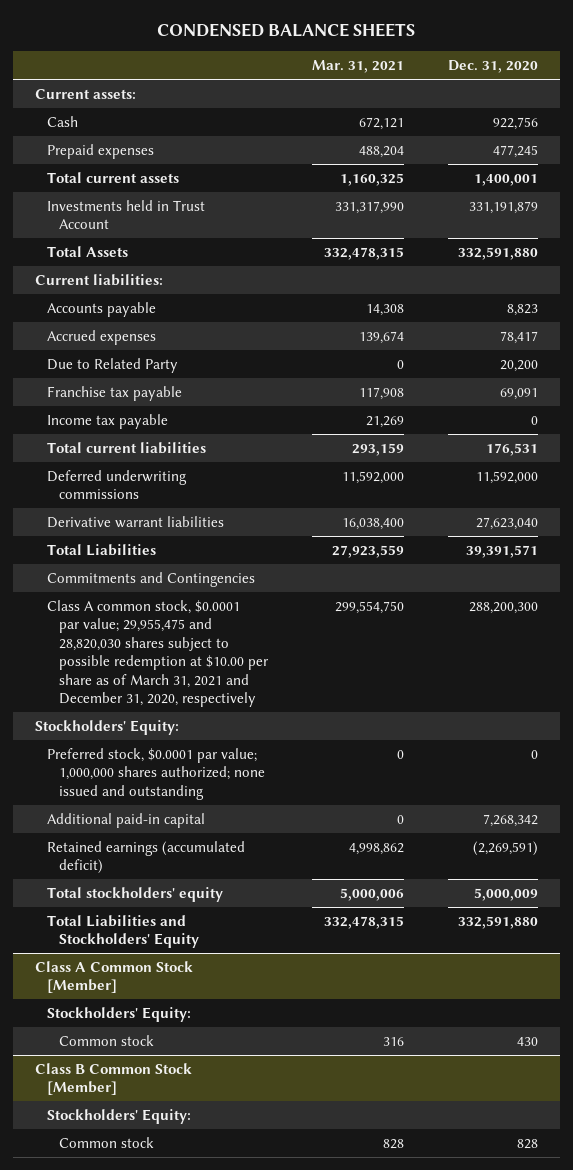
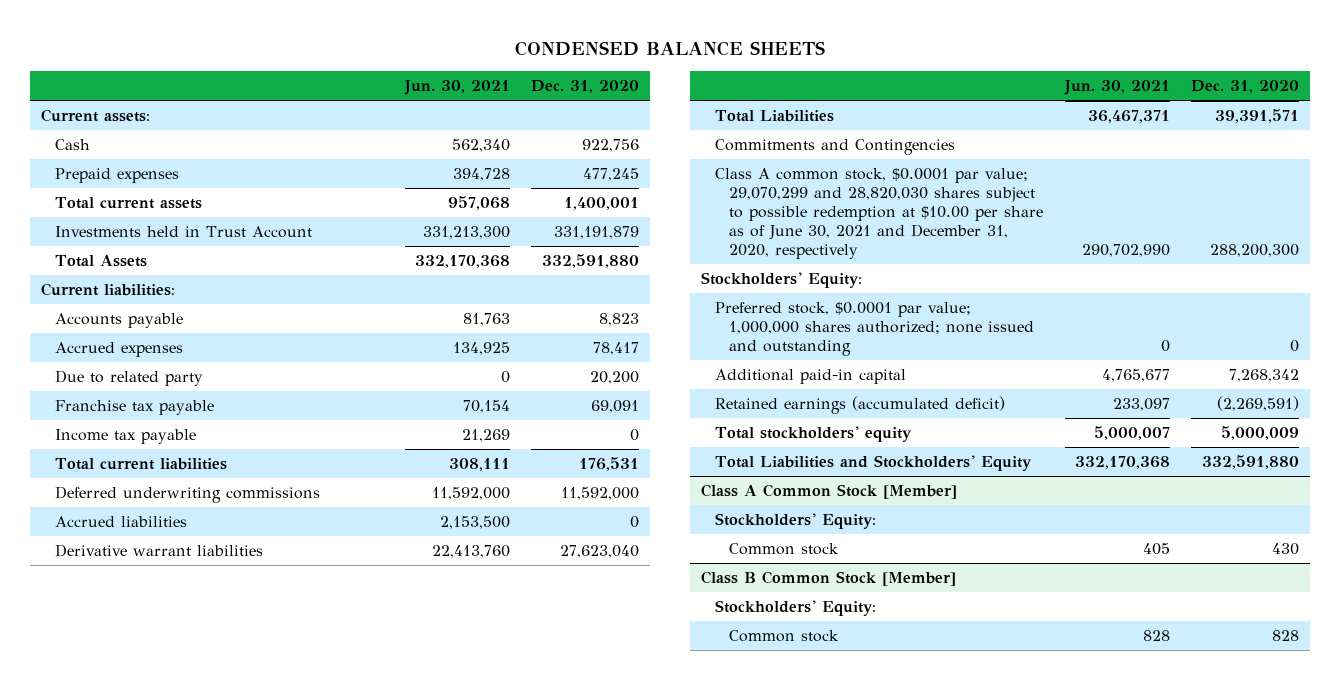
[311,60,404,74] Mar. 31, 2021 -> none
none -> [403,79,510,95] Jun. 30, 2021
[46,357,178,373] Due to Related Party -> [54,370,203,387] Due to related party
none -> [54,516,187,528] Accrued liabilities
[46,599,269,708] Class A common stock, $0.0001 par value; 29,955,475 and 28,820,030 shares subject to possible redemption at $10.00 per share as of March 31, 2021 and December 31, 2020, respectively -> [715,168,1044,260] Class A common stock, $0.0001 par value; 29,070,299 and 28,820,030 shares subject to possible redemption at $10.00 per share as of June 30, 2021 and December 31, 2020, respectively

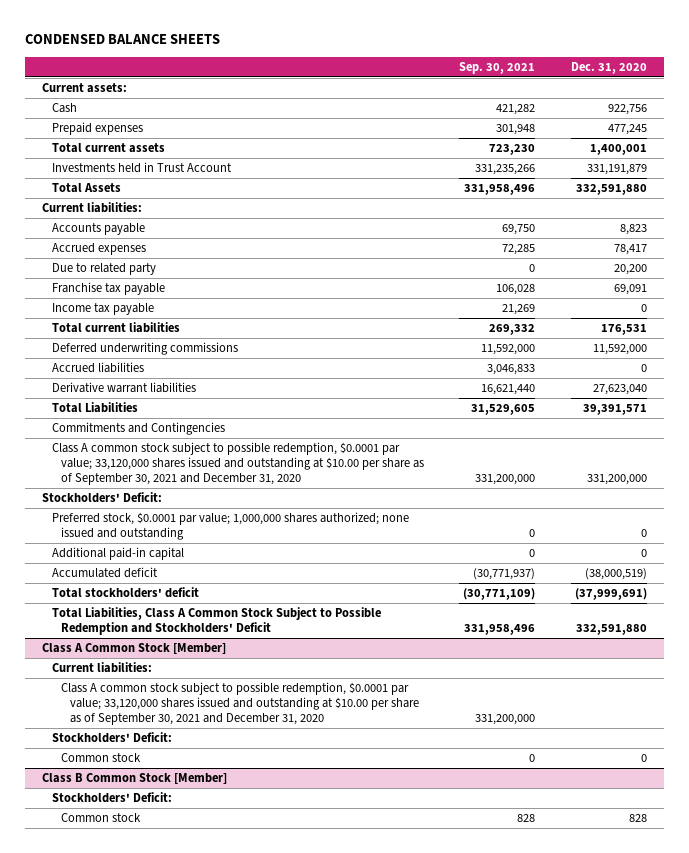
[403,79,510,95] Jun. 30, 2021 -> none
none -> [459,62,536,75] Sep. 30, 2021
[715,168,1044,260] Class A common stock, $0.0001 par value; 29,070,299 and 28,820,030 shares subject to possible redemption at $10.00 per share as of June 30, 2021 and December 31, 2020, respectively -> [51,442,425,486] Class A common stock subject to possible redemption, $0.0001 par value; 33,120,000 shares issued and outstanding at $10.00 per share as of September 30, 2021 and December 31, 2020
[1210,244,1300,258] 288,200,300 -> [586,474,647,486] 331,200,000
[700,272,862,289] Stockholders' Equity: -> [42,492,163,504] Stockholders' Deficit:
[1229,369,1300,383] 7,268,342 -> [640,549,647,558] 0
[715,396,1006,415] Retained earnings (accumulated deficit) -> [51,567,158,579] Accumulated deficit
[1217,396,1300,412] (2,269,591) -> [584,568,647,581] (38,000,519)
[715,426,913,443] Total stockholders' equity -> [51,587,199,599] Total stockholders' deficit
[1221,426,1300,441] 5,000,009 -> [574,588,647,601] (37,999,691)
[715,455,1033,472] Total Liabilities and Stockholders' Equity -> [51,607,381,636] Total Liabilities, Class A Common Stock Subject to Possible Redemption and Stockholders' Deficit
none -> [51,662,152,674] Current liabilities:
none -> [61,682,420,726] Class A common stock subject to possible redemption, $0.0001 par value; 33,120,000 shares issued and outstanding at $10.00 per share as of September 30, 2021 and December 31, 2020
[715,513,877,530] Stockholders' Equity: -> [51,732,172,744] Stockholders' Deficit:
[1272,543,1300,556] 430 -> [640,754,647,763] 0
[715,600,877,617] Stockholders' Equity: -> [51,792,172,804] Stockholders' Deficit:

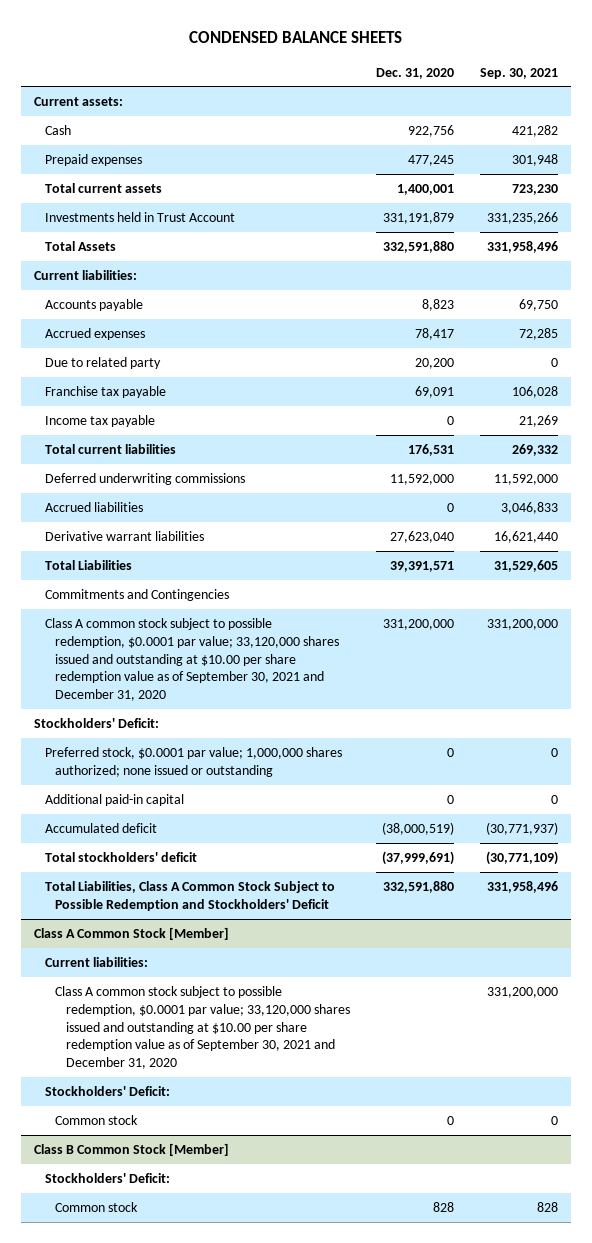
[51,442,425,486] Class A common stock subject to possible redemption, $0.0001 par value; 33,120,000 shares issued and outstanding at $10.00 per share as of September 30, 2021 and December 31, 2020 -> [44,618,340,702] Class A common stock subject to possible redemption, $0.0001 par value; 33,120,000 shares issued and outstanding at $10.00 per share redemption value as of September 30, 2021 and December 31, 2020
[51,512,409,541] Preferred stock, $0.0001 par value; 1,000,000 shares authorized; none issued and outstanding -> [44,747,342,777] Preferred stock, $0.0001 par value; 1,000,000 shares authorized; none issued or outstanding
[61,682,420,726] Class A common stock subject to possible redemption, $0.0001 par value; 33,120,000 shares issued and outstanding at $10.00 per share as of September 30, 2021 and December 31, 2020 -> [55,986,351,1070] Class A common stock subject to possible redemption, $0.0001 par value; 33,120,000 shares issued and outstanding at $10.00 per share redemption value as of September 30, 2021 and December 31, 2020

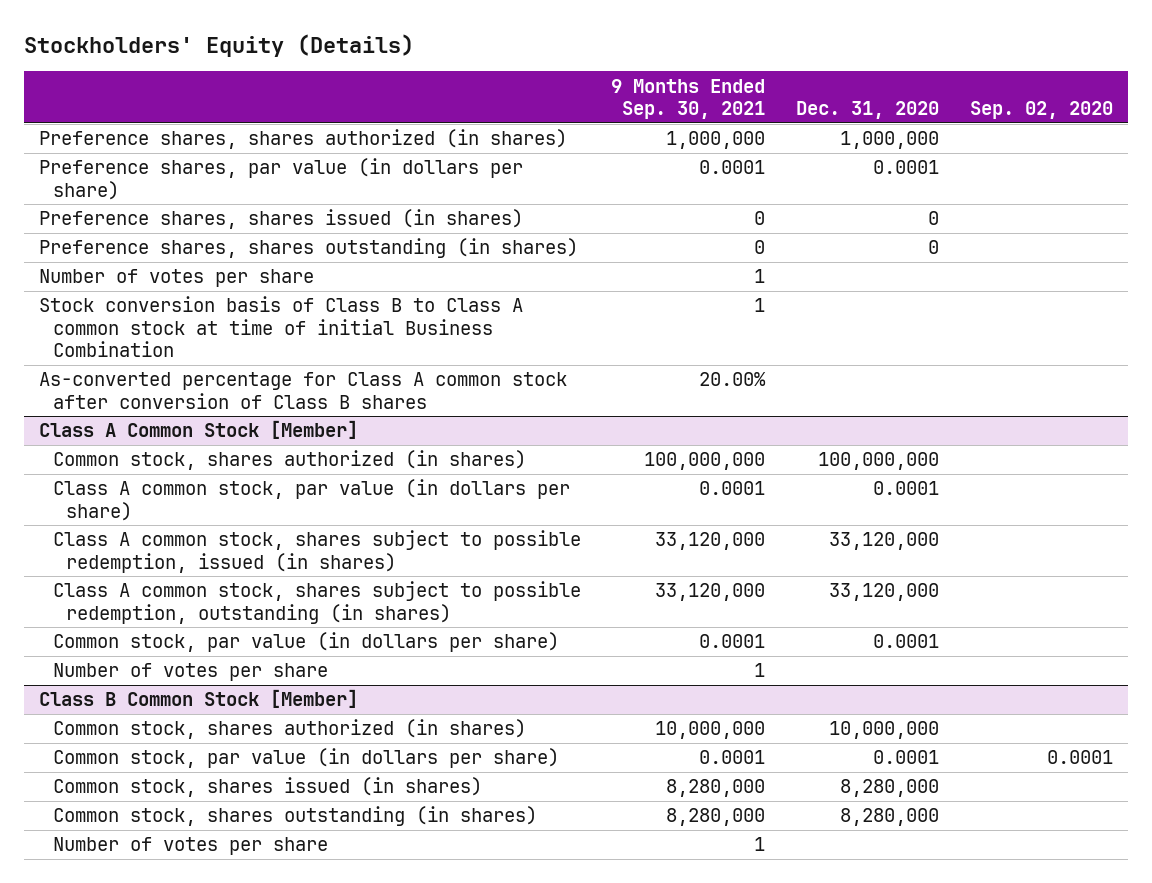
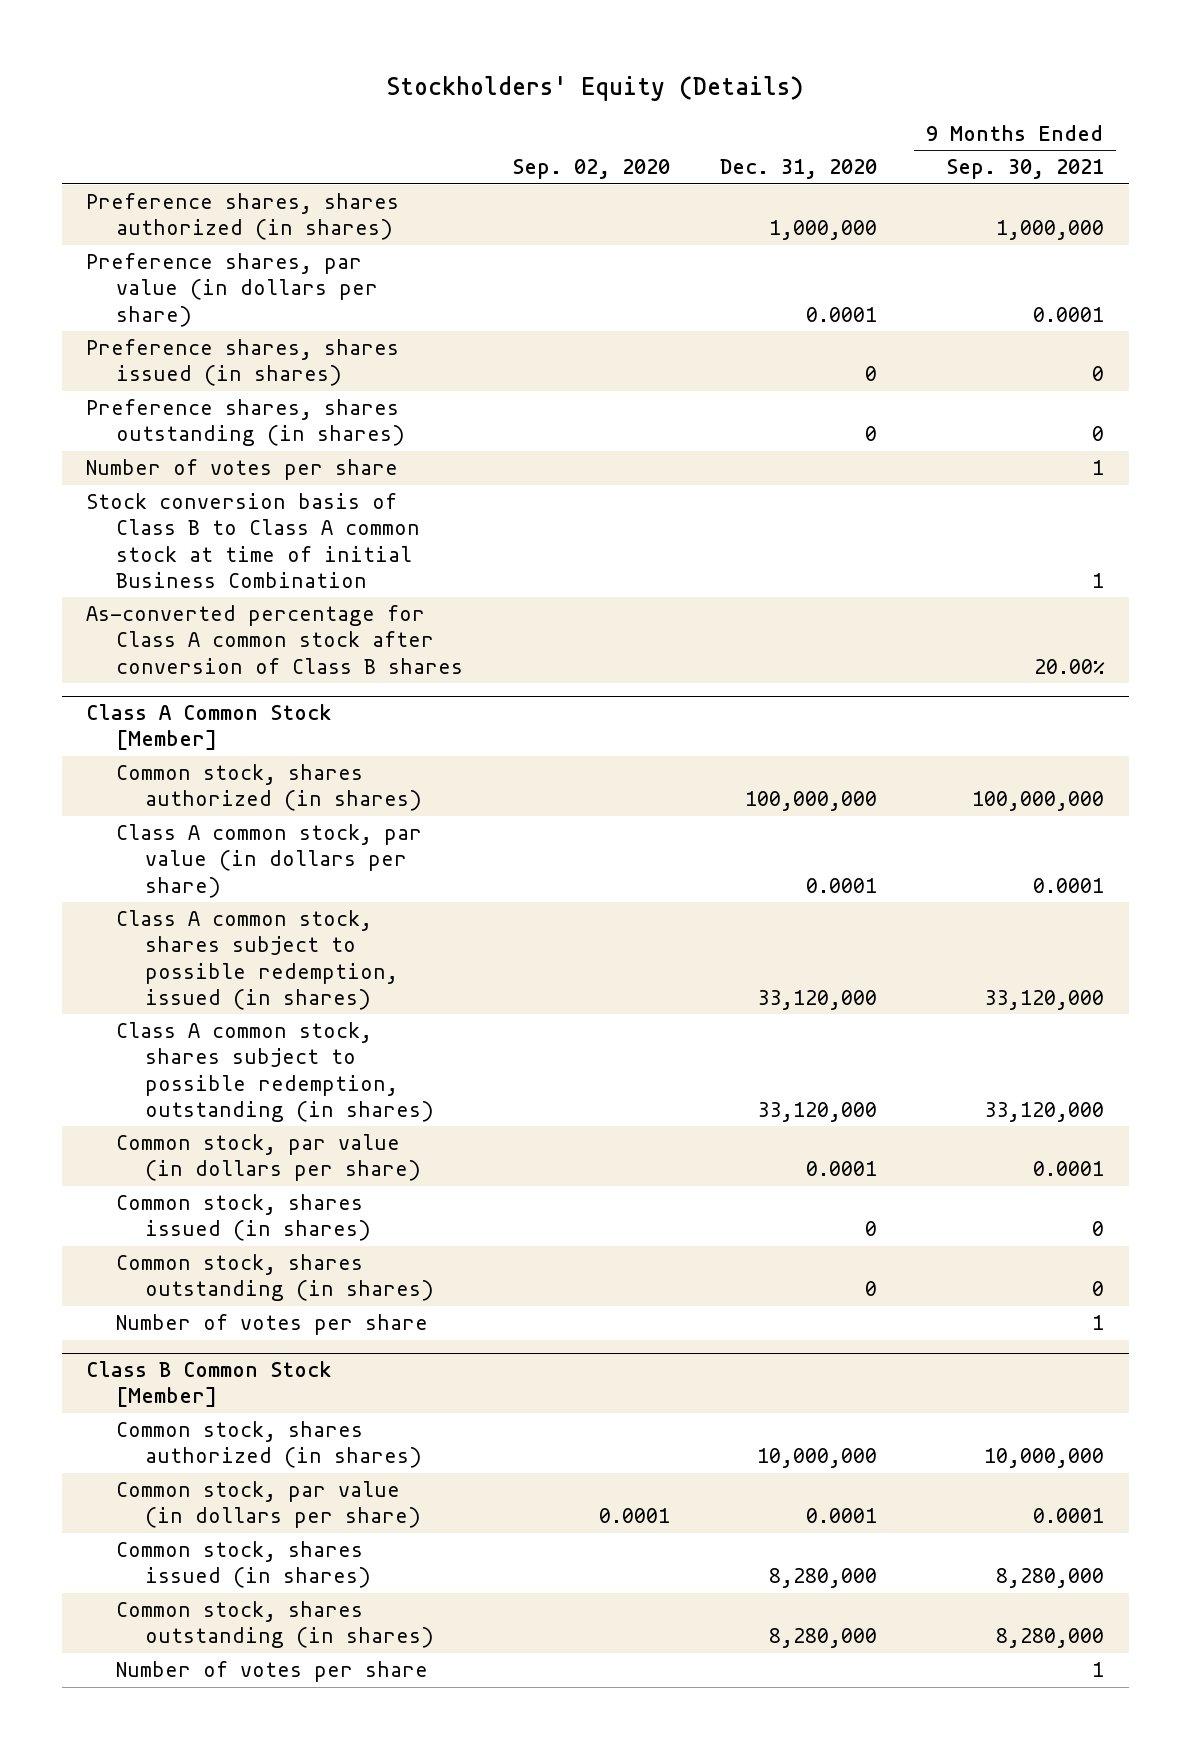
none -> [115,1194,371,1242] Common stock, shares issued (in shares)
none -> [115,1254,434,1302] Common stock, shares outstanding (in shares)

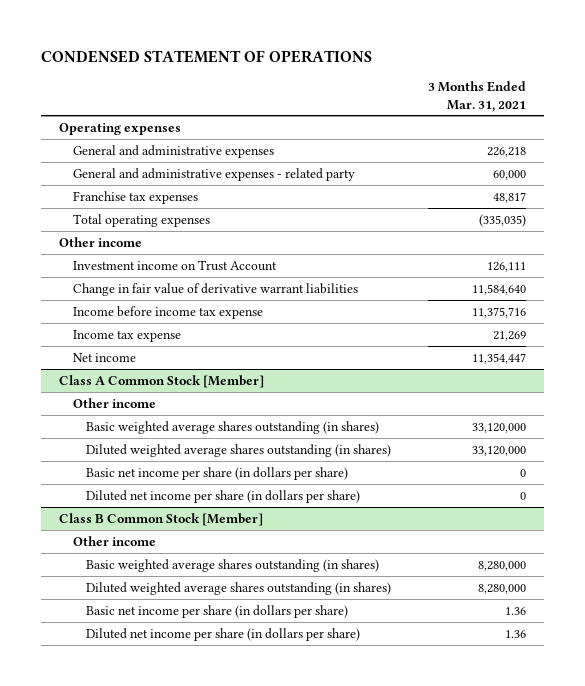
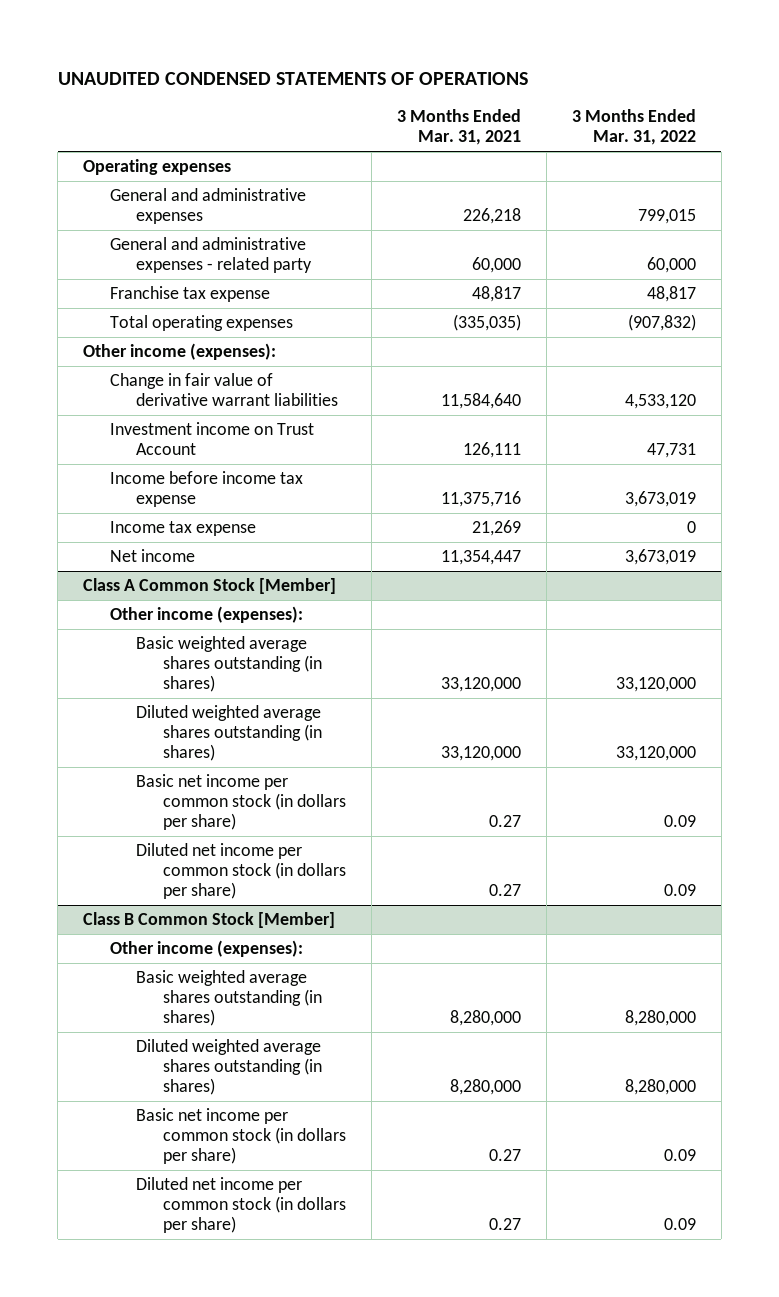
[40,49,372,63] CONDENSED STATEMENT OF OPERATIONS -> [57,71,528,85] UNAUDITED CONDENSED STATEMENTS OF OPERATIONS
none -> [571,109,696,146] 3 Months Ended Mar. 31, 2022
[72,190,198,204] Franchise tax expenses -> [109,286,270,303] Franchise tax expense
[58,236,142,247] Other income -> [83,343,277,361] Other income (expenses):
[72,259,277,271] Investment income on Trust Account -> [109,422,314,456] Investment income on Trust Account
[72,397,156,408] Other income -> [109,606,303,624] Other income (expenses):
[86,466,349,480] Basic net income per share (in dollars per share) -> [136,774,346,831] Basic net income per common stock (in dollars per share)
[519,468,526,477] 0 -> [488,815,521,828] 0.27
[86,489,361,503] Diluted net income per share (in dollars per share) -> [136,843,346,900] Diluted net income per common stock (in dollars per share)
[519,491,526,500] 0 -> [488,884,521,897] 0.27
[72,535,156,546] Other income -> [109,940,303,958] Other income (expenses):
[86,604,349,618] Basic net income per share (in dollars per share) -> [136,1108,346,1165] Basic net income per common stock (in dollars per share)
[504,606,526,615] 1.36 -> [488,1149,521,1162] 0.27
[86,627,361,641] Diluted net income per share (in dollars per share) -> [136,1177,346,1234] Diluted net income per common stock (in dollars per share)
[504,629,526,638] 1.36 -> [488,1218,521,1231] 0.27

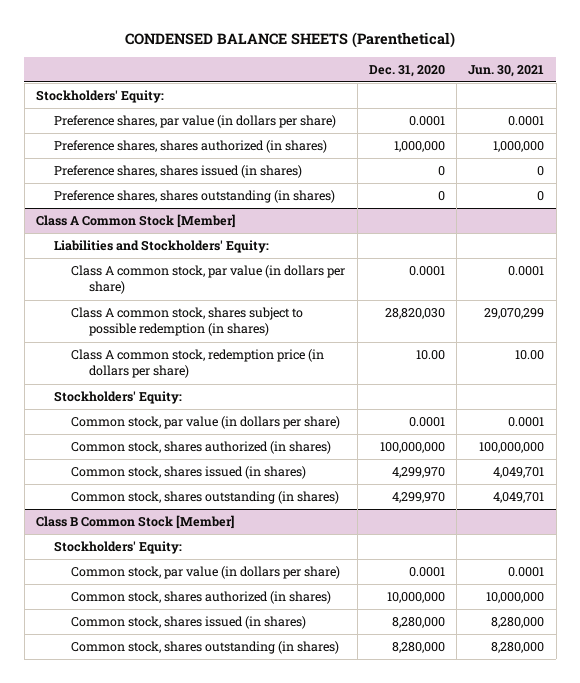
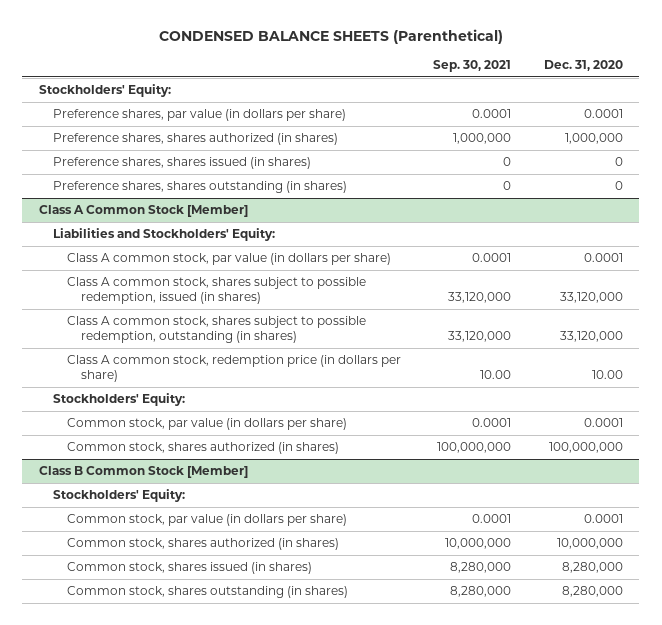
[468,64,545,77] Jun. 30, 2021 -> none
none -> [433,60,512,73] Sep. 30, 2021
none -> [66,277,366,305] Class A common stock, shares subject to possible redemption, issued (in shares)
[71,307,304,337] Class A common stock, shares subject to possible redemption (in shares) -> [66,316,366,344] Class A common stock, shares subject to possible redemption, outstanding (in shares)
[384,308,445,320] 28,820,030 -> [560,331,624,343] 33,120,000
[71,466,307,480] Common stock, shares issued (in shares) -> none
[71,491,340,505] Common stock, shares outstanding (in shares) -> none

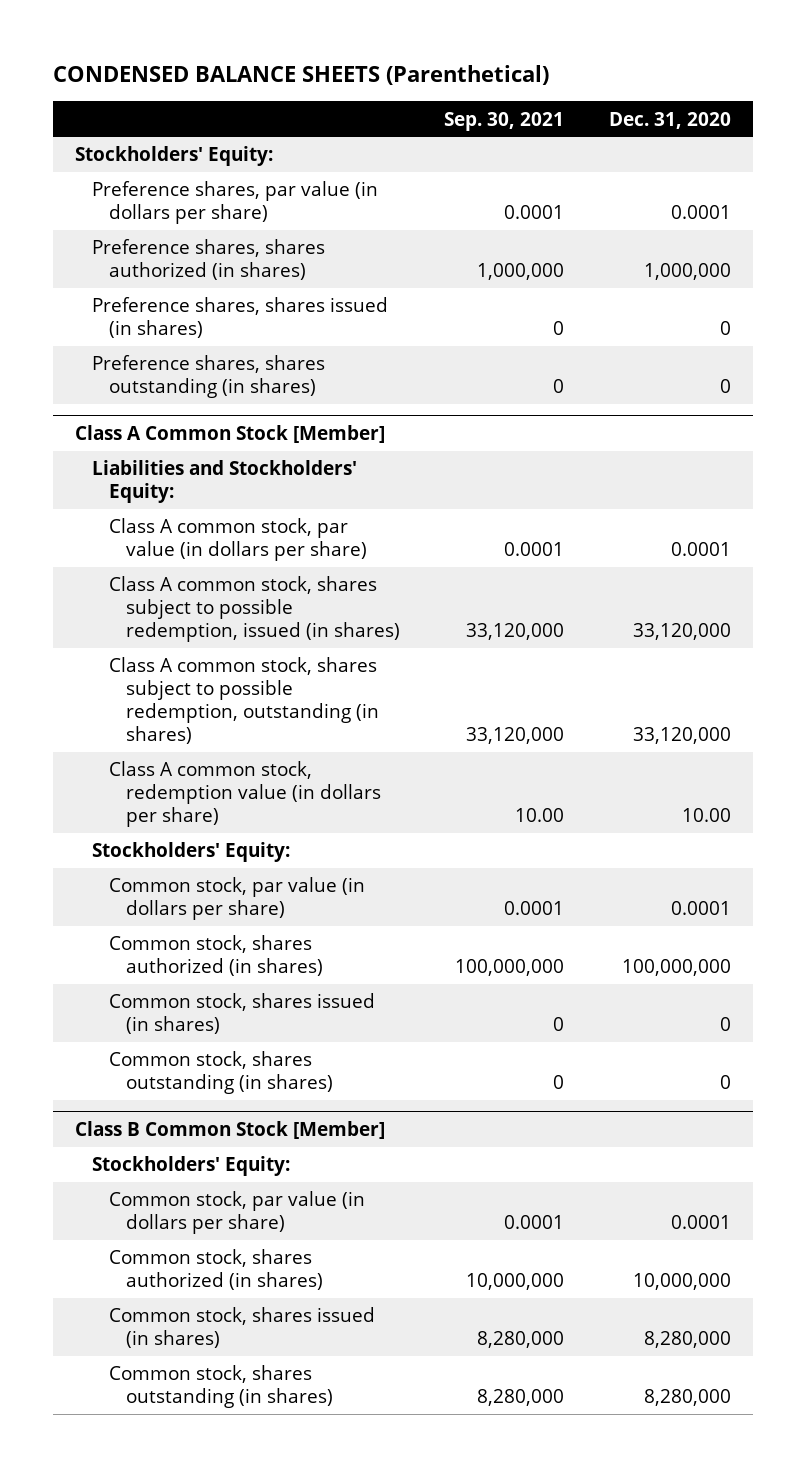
[66,355,401,383] Class A common stock, redemption price (in dollars per share) -> [108,761,381,828] Class A common stock, redemption value (in dollars per share)
none -> [108,993,375,1035] Common stock, shares issued (in shares)
none -> [108,1051,333,1095] Common stock, shares outstanding (in shares)

